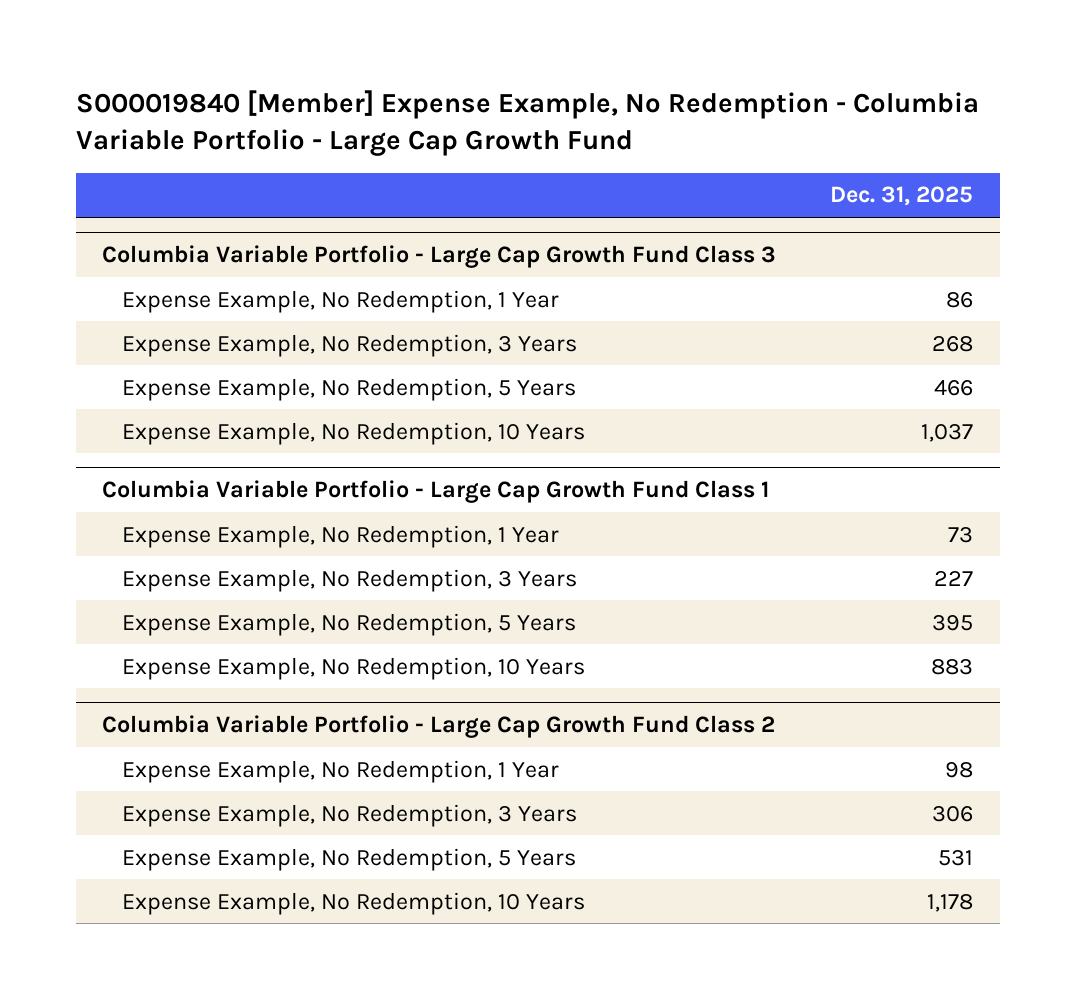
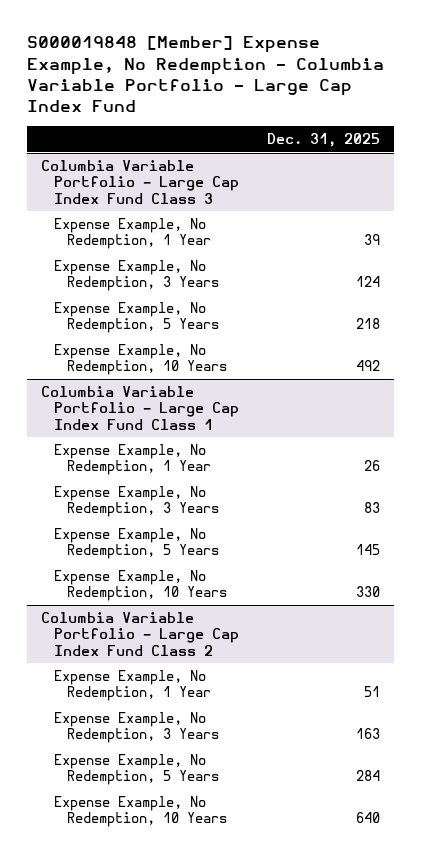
[75,90,979,157] S000019840 [Member] Expense Example, No Redemption - Columbia Variable Portfolio - Large Cap Growth Fund -> [27,36,385,113] S000019848 [Member] Expense Example, No Redemption - Columbia Variable Portfolio - Large Cap Index Fund
[102,244,777,268] Columbia Variable Portfolio - Large Cap Growth Fund Class 3 -> [41,160,240,204] Columbia Variable Portfolio - Large Cap Index Fund Class 3
[946,291,974,308] 86 -> [364,234,381,246] 39
[932,335,974,352] 268 -> [356,276,381,288] 124
[934,379,974,396] 466 -> [356,318,381,330] 218
[921,423,974,442] 1,037 -> [356,360,381,372] 492
[102,479,770,503] Columbia Variable Portfolio - Large Cap Growth Fund Class 1 -> [41,386,240,430] Columbia Variable Portfolio - Large Cap Index Fund Class 1
[948,526,974,543] 73 -> [364,460,381,472] 26
[934,570,974,586] 227 -> [364,502,381,514] 83
[932,614,974,631] 395 -> [356,544,381,556] 145
[931,658,974,675] 883 -> [356,586,381,598] 330
[102,714,776,738] Columbia Variable Portfolio - Large Cap Growth Fund Class 2 -> [41,612,240,656] Columbia Variable Portfolio - Large Cap Index Fund Class 2
[945,761,974,778] 98 -> [364,686,381,698] 51
[932,805,974,822] 306 -> [356,728,381,740] 163
[938,849,974,866] 531 -> [356,770,381,782] 284
[927,893,974,912] 1,178 -> [356,812,381,824] 640

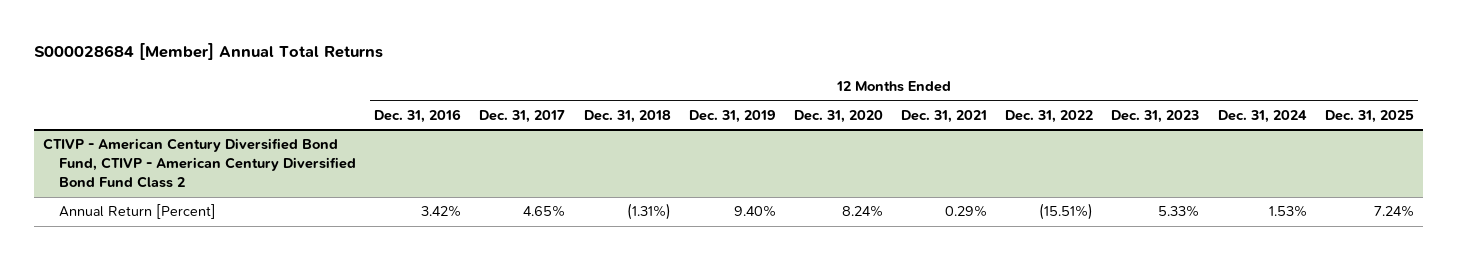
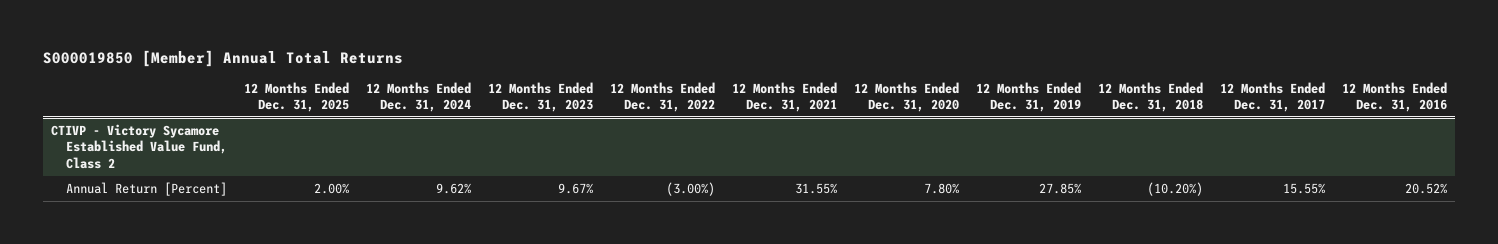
[34,42,384,60] S000028684 [Member] Annual Total Returns -> [42,49,403,67] S000019850 [Member] Annual Total Returns
[43,138,356,188] CTIVP - American Century Diversified Bond Fund, CTIVP - American Century Diversified Bond Fund Class 2 -> none
none -> [51,123,228,169] CTIVP - Victory Sycamore Established Value Fund, Class 2
[421,205,462,218] 3.42% -> [1404,182,1447,194] 20.52%
[523,205,566,218] 4.65% -> [1282,182,1325,194] 15.55%
[626,203,671,221] (1.31%) -> [1146,181,1203,196] (10.20%)
[733,205,776,218] 9.40% -> [1038,182,1081,194] 27.85%
[841,205,883,218] 8.24% -> [923,182,959,194] 7.80%
[945,205,988,218] 0.29% -> [794,182,837,194] 31.55%
[1039,203,1094,221] (15.51%) -> [665,181,715,196] (3.00%)
[1158,205,1200,218] 5.33% -> [558,182,594,194] 9.67%
[1268,205,1307,218] 1.53% -> [436,182,472,194] 9.62%
[1373,205,1414,218] 7.24% -> [314,182,350,194] 2.00%

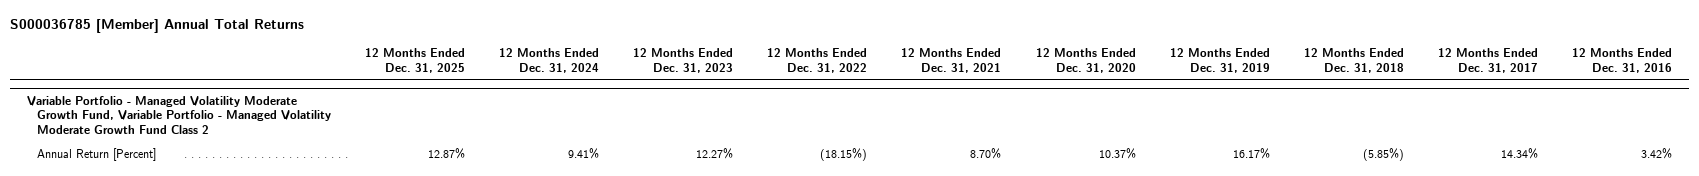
[42,49,403,67] S000019850 [Member] Annual Total Returns -> [10,18,305,33] S000036785 [Member] Annual Total Returns
[51,123,228,169] CTIVP - Victory Sycamore Established Value Fund, Class 2 -> none
none -> [27,95,332,135] Variable Portfolio - Managed Volatility Moderate Growth Fund, Variable Portfolio - Managed Volatility Moderate Growth Fund Class 2
[314,182,350,194] 2.00% -> [428,148,466,160] 12.87%
[436,182,472,194] 9.62% -> [568,148,600,160] 9.41%
[558,182,594,194] 9.67% -> [696,148,734,160] 12.27%
[665,181,715,196] (3.00%) -> [820,148,868,162] (18.15%)
[794,182,837,194] 31.55% -> [970,148,1002,160] 8.70%
[923,182,959,194] 7.80% -> [1098,148,1136,160] 10.37%
[1038,182,1081,194] 27.85% -> [1232,148,1270,160] 16.17%
[1146,181,1203,196] (10.20%) -> [1362,148,1404,162] (5.85%)
[1282,182,1325,194] 15.55% -> [1500,148,1538,160] 14.34%
[1404,182,1447,194] 20.52% -> [1640,148,1672,160] 3.42%

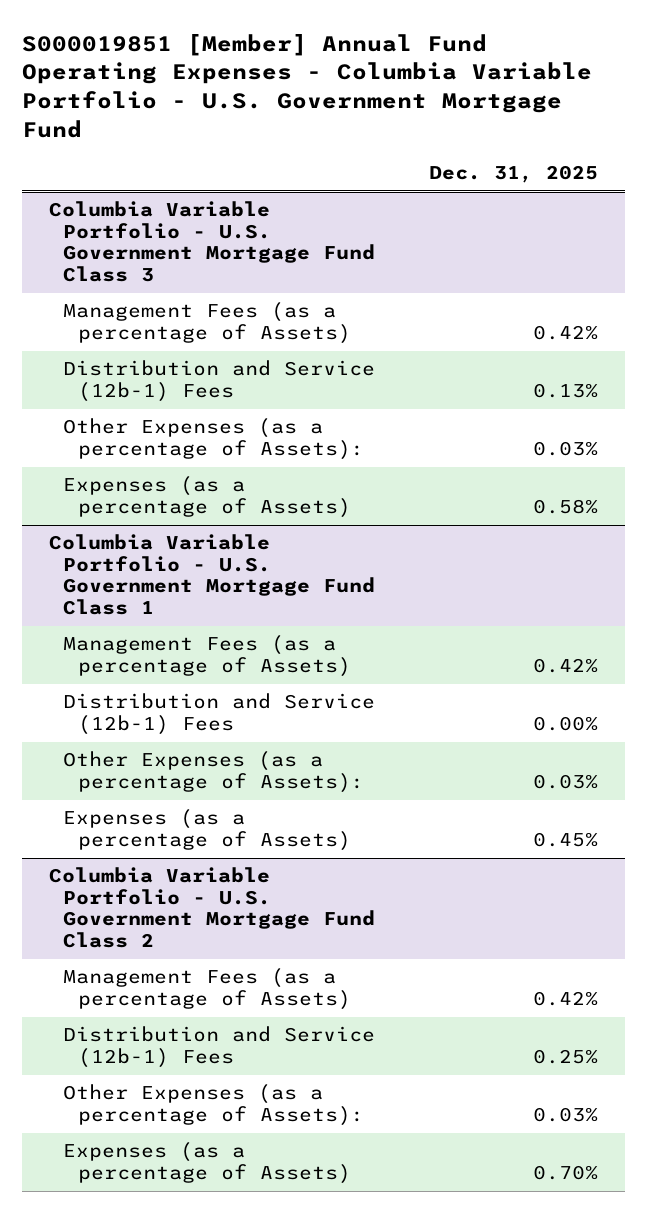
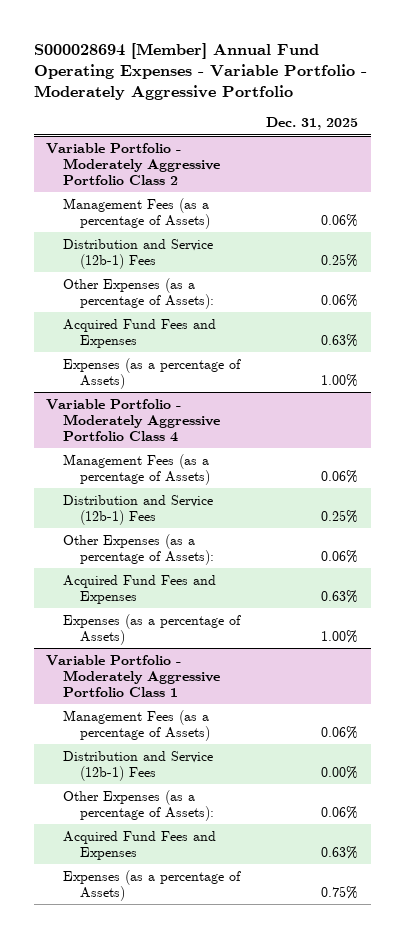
[22,33,593,138] S000019851 [Member] Annual Fund Operating Expenses - Columbia Variable Portfolio - U.S. Government Mortgage Fund -> [33,42,367,101] S000028694 [Member] Annual Fund Operating Expenses - Variable Portfolio - Moderately Aggressive Portfolio
[49,201,376,282] Columbia Variable Portfolio - U.S. Government Mortgage Fund Class 3 -> none
[63,360,376,402] Distribution and Service (12b-1) Fees -> none
[63,418,364,460] Other Expenses (as a percentage of Assets): -> none
[63,476,351,518] Expenses (as a percentage of Assets) -> none
[49,534,376,615] Columbia Variable Portfolio - U.S. Government Mortgage Fund Class 1 -> none
[63,635,351,677] Management Fees (as a percentage of Assets) -> none
[63,693,376,735] Distribution and Service (12b-1) Fees -> none
[63,751,364,793] Other Expenses (as a percentage of Assets): -> none
[63,809,351,851] Expenses (as a percentage of Assets) -> none
[49,867,376,948] Columbia Variable Portfolio - U.S. Government Mortgage Fund Class 2 -> none
[63,968,351,1010] Management Fees (as a percentage of Assets) -> none
none -> [46,142,221,185] Variable Portfolio - Moderately Aggressive Portfolio Class 2
[533,324,599,340] 0.42% -> [321,213,359,227] 0.06%
[533,1106,599,1122] 0.03% -> [321,293,359,307] 0.06%
none -> [63,318,217,348] Acquired Fund Fees and Expenses
[533,1164,599,1180] 0.70% -> [321,373,359,387] 1.00%
none -> [46,398,221,442] Variable Portfolio - Moderately Aggressive Portfolio Class 4
none -> [63,453,211,485] Management Fees (as a percentage of Assets)
none -> [63,494,214,525] Distribution and Service (12b-1) Fees
none -> [63,533,215,565] Other Expenses (as a percentage of Assets):
none -> [63,574,217,604] Acquired Fund Fees and Expenses
none -> [63,613,242,645] Expenses (as a percentage of Assets)
none -> [46,654,221,697] Variable Portfolio - Moderately Aggressive Portfolio Class 1
none -> [63,709,211,741] Management Fees (as a percentage of Assets)
none -> [63,750,214,781] Distribution and Service (12b-1) Fees
none -> [63,789,215,821] Other Expenses (as a percentage of Assets):
none -> [63,830,217,860] Acquired Fund Fees and Expenses
none -> [63,869,242,901] Expenses (as a percentage of Assets)

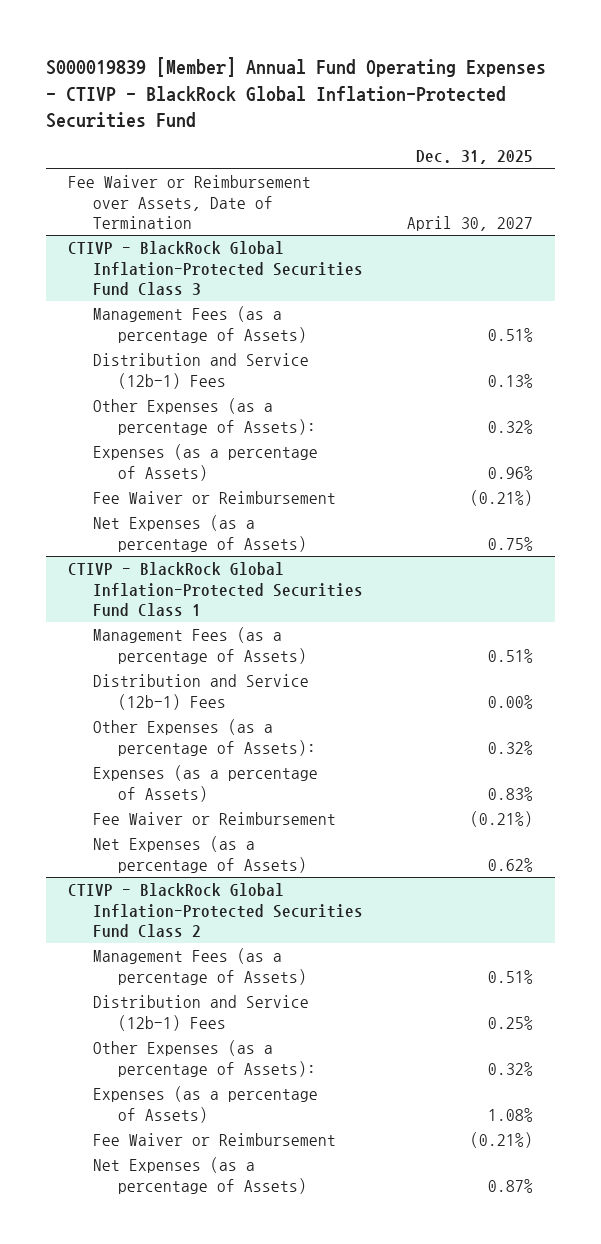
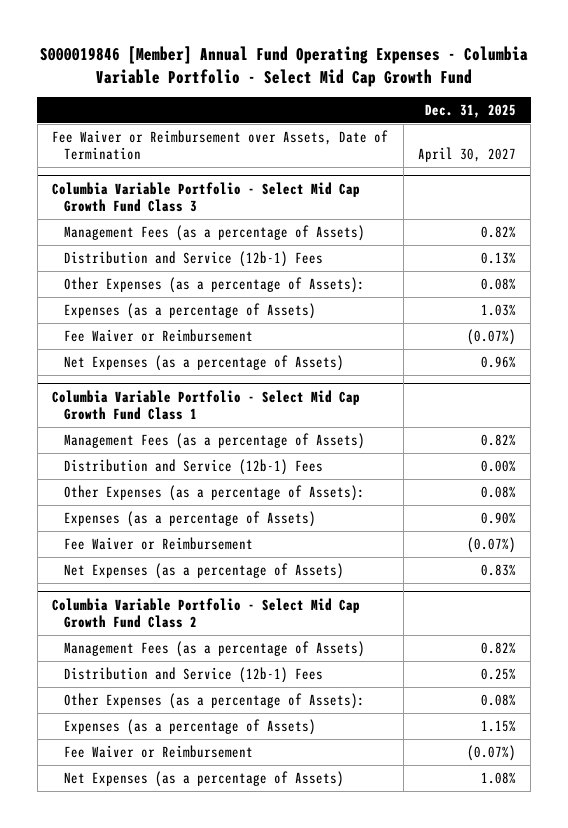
[46,57,547,129] S000019839 [Member] Annual Fund Operating Expenses - CTIVP - BlackRock Global Inflation-Protected Securities Fund -> [40,45,529,87] S000019846 [Member] Annual Fund Operating Expenses - Columbia Variable Portfolio - Select Mid Cap Growth Fund
[68,240,364,296] CTIVP - BlackRock Global Inflation-Protected Securities Fund Class 3 -> none
none -> [52,181,361,213] Columbia Variable Portfolio - Select Mid Cap Growth Fund Class 3
[487,327,533,342] 0.51% -> [481,226,517,239] 0.82%
[68,561,364,617] CTIVP - BlackRock Global Inflation-Protected Securities Fund Class 1 -> none
[487,419,533,434] 0.32% -> [481,278,517,291] 0.08%
[487,465,533,480] 0.96% -> [481,304,517,317] 1.03%
[469,489,533,506] (0.21%) -> [467,329,517,346] (0.07%)
[487,536,533,551] 0.75% -> [481,356,517,369] 0.96%
none -> [52,389,361,421] Columbia Variable Portfolio - Select Mid Cap Growth Fund Class 1
[487,648,533,663] 0.51% -> [481,434,517,447] 0.82%
[68,882,364,938] CTIVP - BlackRock Global Inflation-Protected Securities Fund Class 2 -> none
[487,740,533,755] 0.32% -> [481,486,517,499] 0.08%
[487,786,533,801] 0.83% -> [481,512,517,525] 0.90%
[469,810,533,827] (0.21%) -> [467,537,517,554] (0.07%)
[487,857,533,872] 0.62% -> [481,564,517,577] 0.83%
none -> [52,597,361,629] Columbia Variable Portfolio - Select Mid Cap Growth Fund Class 2
[487,969,533,984] 0.51% -> [481,642,517,655] 0.82%
[487,1061,533,1076] 0.32% -> [481,694,517,707] 0.08%
[487,1107,533,1122] 1.08% -> [481,720,517,733] 1.15%
[469,1131,533,1148] (0.21%) -> [467,745,517,762] (0.07%)
[487,1178,533,1193] 0.87% -> [481,772,517,785] 1.08%

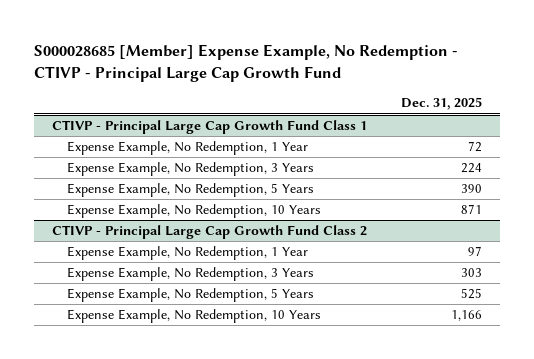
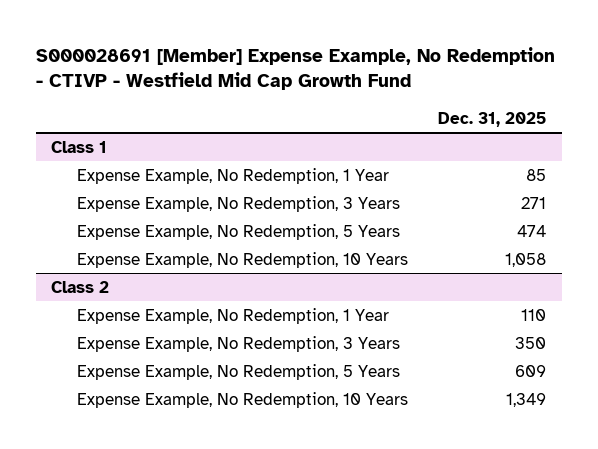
[34,44,459,83] S000028685 [Member] Expense Example, No Redemption - CTIVP - Principal Large Cap Growth Fund -> [35,46,555,91] S000028691 [Member] Expense Example, No Redemption - CTIVP - Westfield Mid Cap Growth Fund
[51,120,367,135] CTIVP - Principal Large Cap Growth Fund Class 1 -> none
[51,225,367,240] CTIVP - Principal Large Cap Growth Fund Class 2 -> none
none -> [51,140,108,153] Class 1
[468,141,483,153] 72 -> [526,168,547,181] 85
[461,163,483,174] 224 -> [521,196,547,209] 271
[461,184,483,194] 390 -> [517,224,547,237] 474
[461,204,483,215] 871 -> [505,252,547,267] 1,058
none -> [51,280,110,293] Class 2
[468,246,483,257] 97 -> [521,308,547,321] 110
[461,268,483,278] 303 -> [515,336,547,349] 350
[461,288,483,300] 525 -> [515,364,547,377] 609
[451,310,483,322] 1,166 -> [506,392,547,407] 1,349

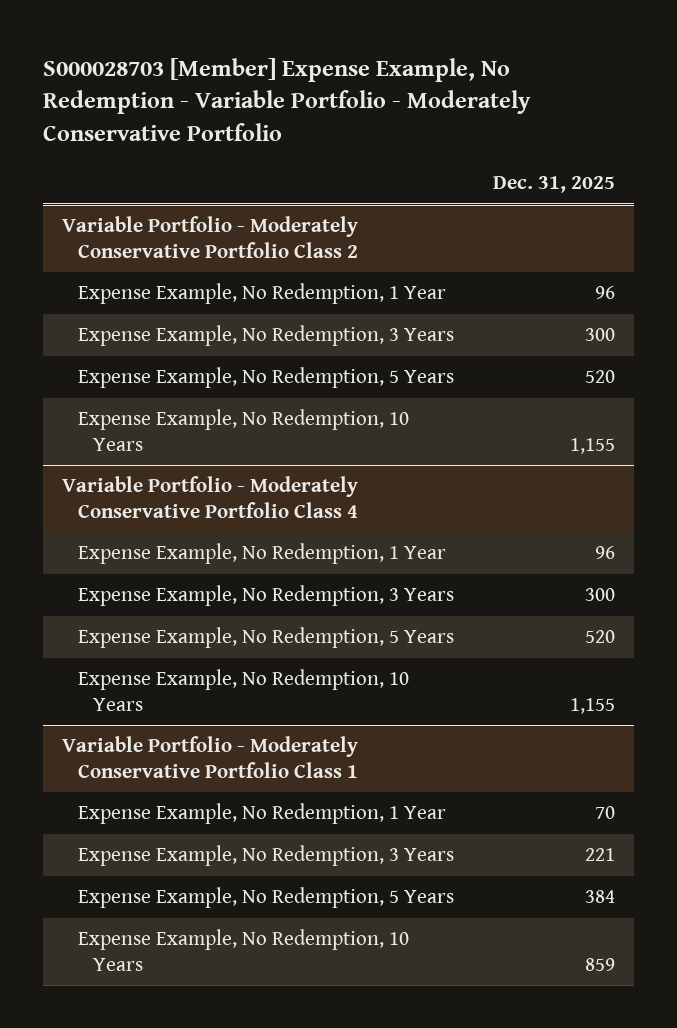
[35,46,555,91] S000028691 [Member] Expense Example, No Redemption - CTIVP - Westfield Mid Cap Growth Fund -> [42,57,531,141] S000028703 [Member] Expense Example, No Redemption - Variable Portfolio - Moderately Conservative Portfolio
[51,140,108,153] Class 1 -> none
[51,280,110,293] Class 2 -> none
none -> [62,216,359,259] Variable Portfolio - Moderately Conservative Portfolio Class 2
[526,168,547,181] 85 -> [594,286,615,300] 96
[521,196,547,209] 271 -> [584,328,615,342] 300
[517,224,547,237] 474 -> [584,370,615,384] 520
[505,252,547,267] 1,058 -> [569,438,615,455] 1,155
none -> [62,476,359,519] Variable Portfolio - Moderately Conservative Portfolio Class 4
[521,308,547,321] 110 -> [594,546,615,560] 96
[515,336,547,349] 350 -> [584,588,615,602] 300
[515,364,547,377] 609 -> [584,630,615,644] 520
[506,392,547,407] 1,349 -> [569,698,615,715] 1,155
none -> [62,736,359,779] Variable Portfolio - Moderately Conservative Portfolio Class 1
none -> [77,803,446,825] Expense Example, No Redemption, 1 Year
none -> [77,845,454,867] Expense Example, No Redemption, 3 Years
none -> [77,887,454,909] Expense Example, No Redemption, 5 Years
none -> [77,929,409,972] Expense Example, No Redemption, 10 Years

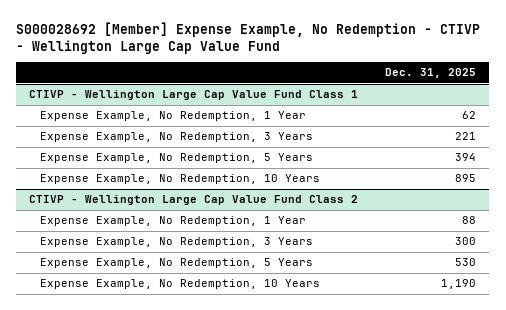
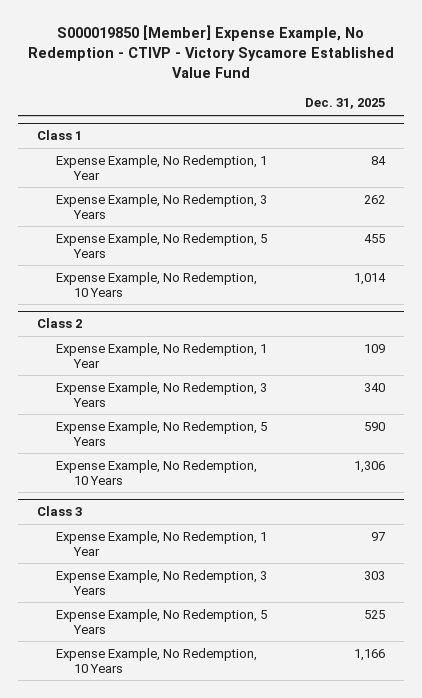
[16,21,481,54] S000028692 [Member] Expense Example, No Redemption - CTIVP - Wellington Large Cap Value Fund -> [28,25,395,78] S000019850 [Member] Expense Example, No Redemption - CTIVP - Victory Sycamore Established Value Fund
[29,90,359,101] CTIVP - Wellington Large Cap Value Fund Class 1 -> none
[29,195,359,206] CTIVP - Wellington Large Cap Value Fund Class 2 -> none
none -> [37,130,83,141] Class 1
[462,111,477,120] 62 -> [371,155,387,165] 84
[455,132,477,141] 221 -> [364,194,386,204] 262
[455,153,477,162] 394 -> [364,233,386,243] 455
[455,174,477,183] 895 -> [354,272,387,285] 1,014
none -> [37,318,83,329] Class 2
[462,216,477,225] 88 -> [364,343,386,353] 109
[455,237,477,246] 300 -> [364,382,386,392] 340
[455,258,477,267] 530 -> [364,421,386,431] 590
[441,279,477,290] 1,190 -> [354,460,386,473] 1,306
none -> [37,506,83,517] Class 3
none -> [55,530,267,556] Expense Example, No Redemption, 1 Year
none -> [55,569,267,595] Expense Example, No Redemption, 3 Years
none -> [55,608,267,634] Expense Example, No Redemption, 5 Years
none -> [55,647,257,673] Expense Example, No Redemption, 10 Years

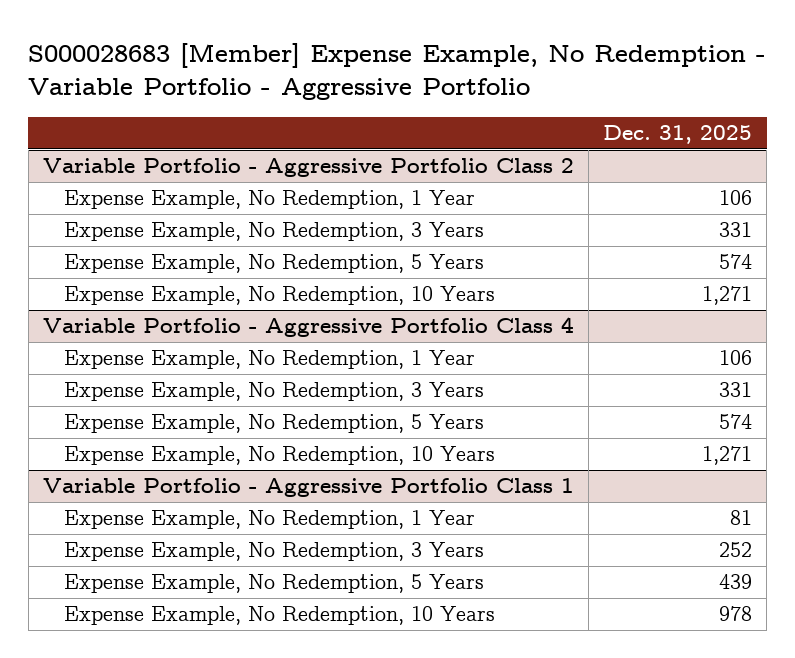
[28,25,395,78] S000019850 [Member] Expense Example, No Redemption - CTIVP - Victory Sycamore Established Value Fund -> [28,42,767,101] S000028683 [Member] Expense Example, No Redemption - Variable Portfolio - Aggressive Portfolio
[37,130,83,141] Class 1 -> none
[37,318,83,329] Class 2 -> none
[37,506,83,517] Class 3 -> none
none -> [43,158,575,178] Variable Portfolio - Aggressive Portfolio Class 2
[371,155,387,165] 84 -> [719,190,753,206] 106
[364,194,386,204] 262 -> [719,222,753,238] 331
[364,233,386,243] 455 -> [719,254,753,270] 574
[354,272,387,285] 1,014 -> [702,286,753,306] 1,271
none -> [43,317,575,338] Variable Portfolio - Aggressive Portfolio Class 4
[364,343,386,353] 109 -> [719,350,753,366] 106
[364,382,386,392] 340 -> [719,382,753,398] 331
[364,421,386,431] 590 -> [719,414,753,430] 574
[354,460,386,473] 1,306 -> [702,446,753,466] 1,271
none -> [43,478,575,498] Variable Portfolio - Aggressive Portfolio Class 1
[371,531,386,541] 97 -> [730,510,753,526] 81
[364,570,386,580] 303 -> [719,542,753,558] 252
[364,609,386,619] 525 -> [719,574,753,590] 439
[354,648,386,661] 1,166 -> [719,606,753,622] 978

